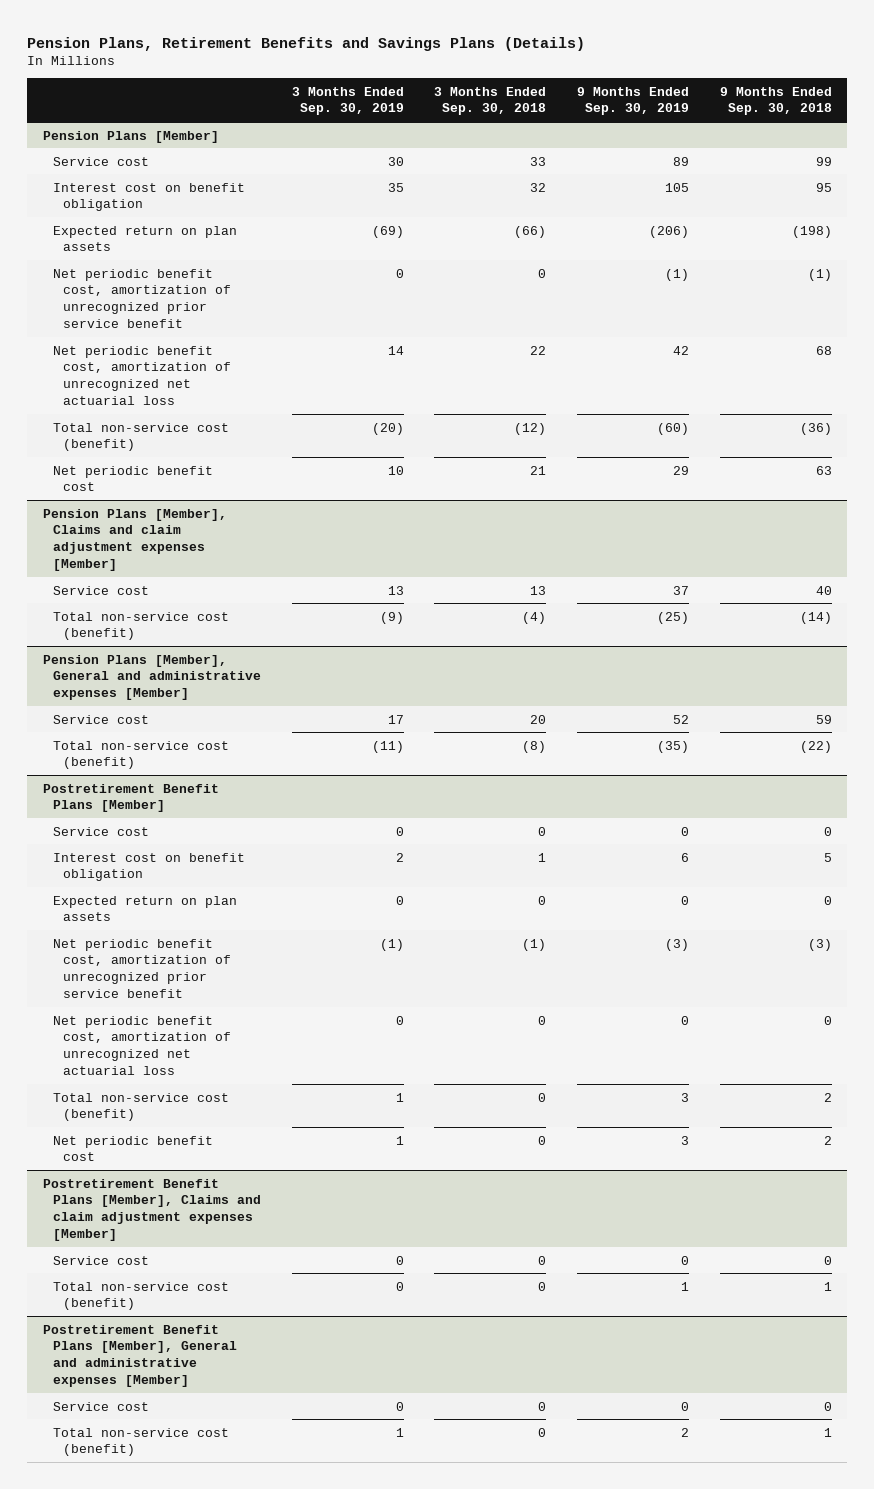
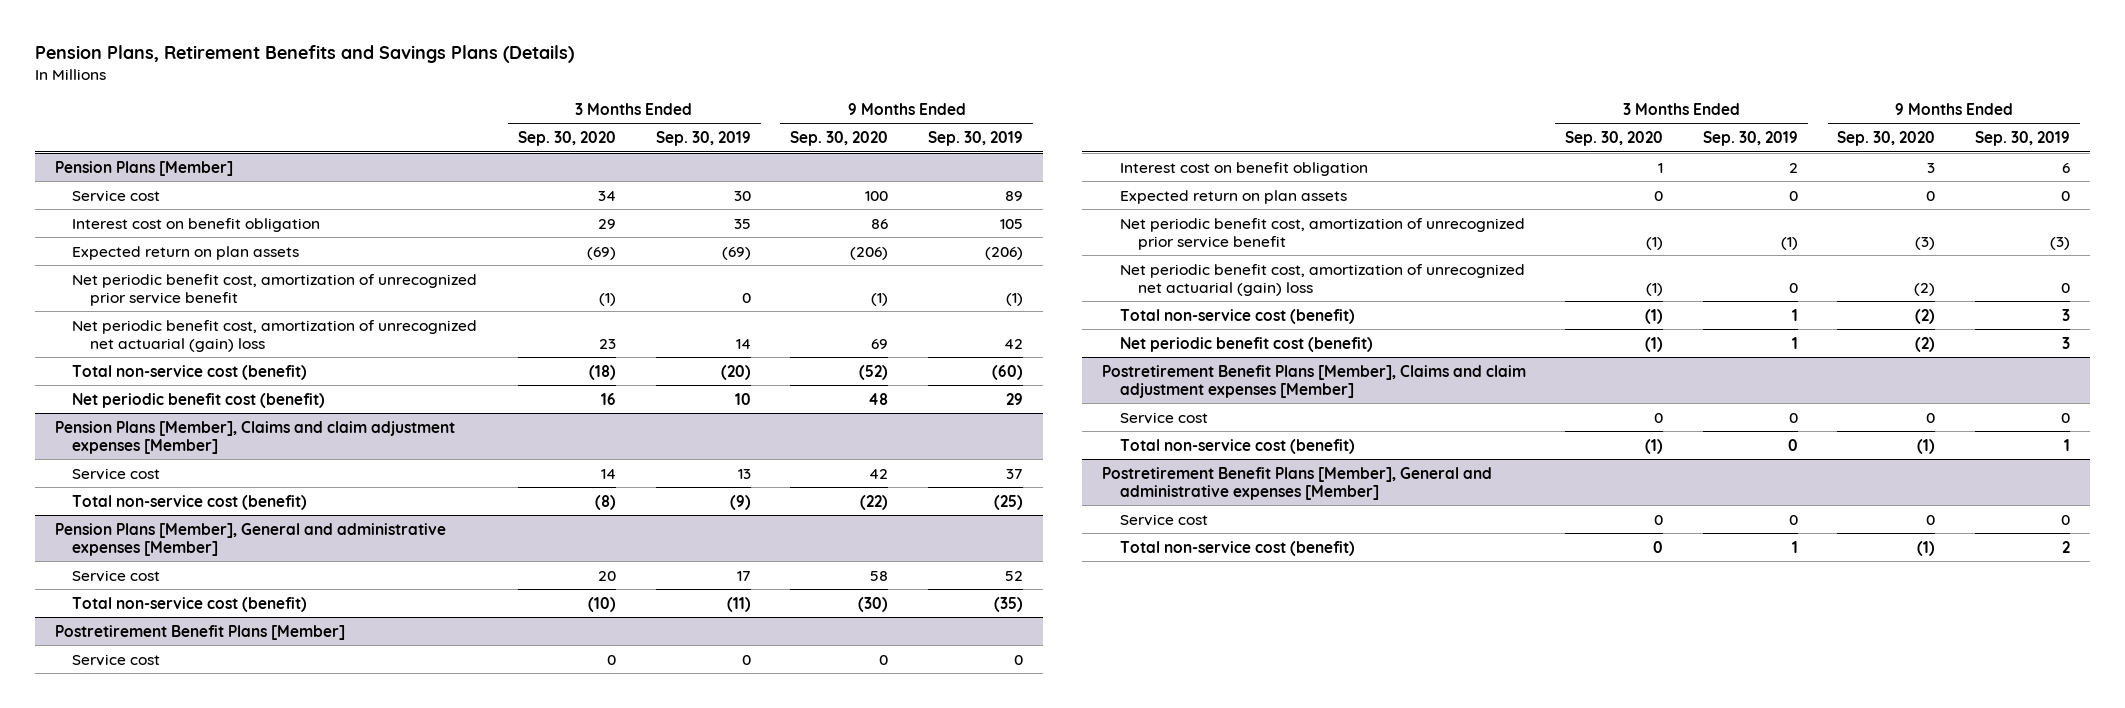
[434,86,547,116] 3 Months Ended Sep. 30, 2018 -> none
[719,86,832,116] 9 Months Ended Sep. 30, 2018 -> none
none -> [518,131,617,147] Sep. 30, 2020
none -> [790,131,889,147] Sep. 30, 2020
[52,345,231,405] Net periodic benefit cost, amortization of unrecognized net actuarial loss -> [72,319,478,352] Net periodic benefit cost, amortization of unrecognized net actuarial (gain) loss
[52,465,213,492] Net periodic benefit cost -> [72,392,326,408] Net periodic benefit cost (benefit)
[52,1015,231,1075] Net periodic benefit cost, amortization of unrecognized net actuarial loss -> [1119,263,1525,296] Net periodic benefit cost, amortization of unrecognized net actuarial (gain) loss
[52,1135,213,1162] Net periodic benefit cost -> [1119,336,1373,352] Net periodic benefit cost (benefit)

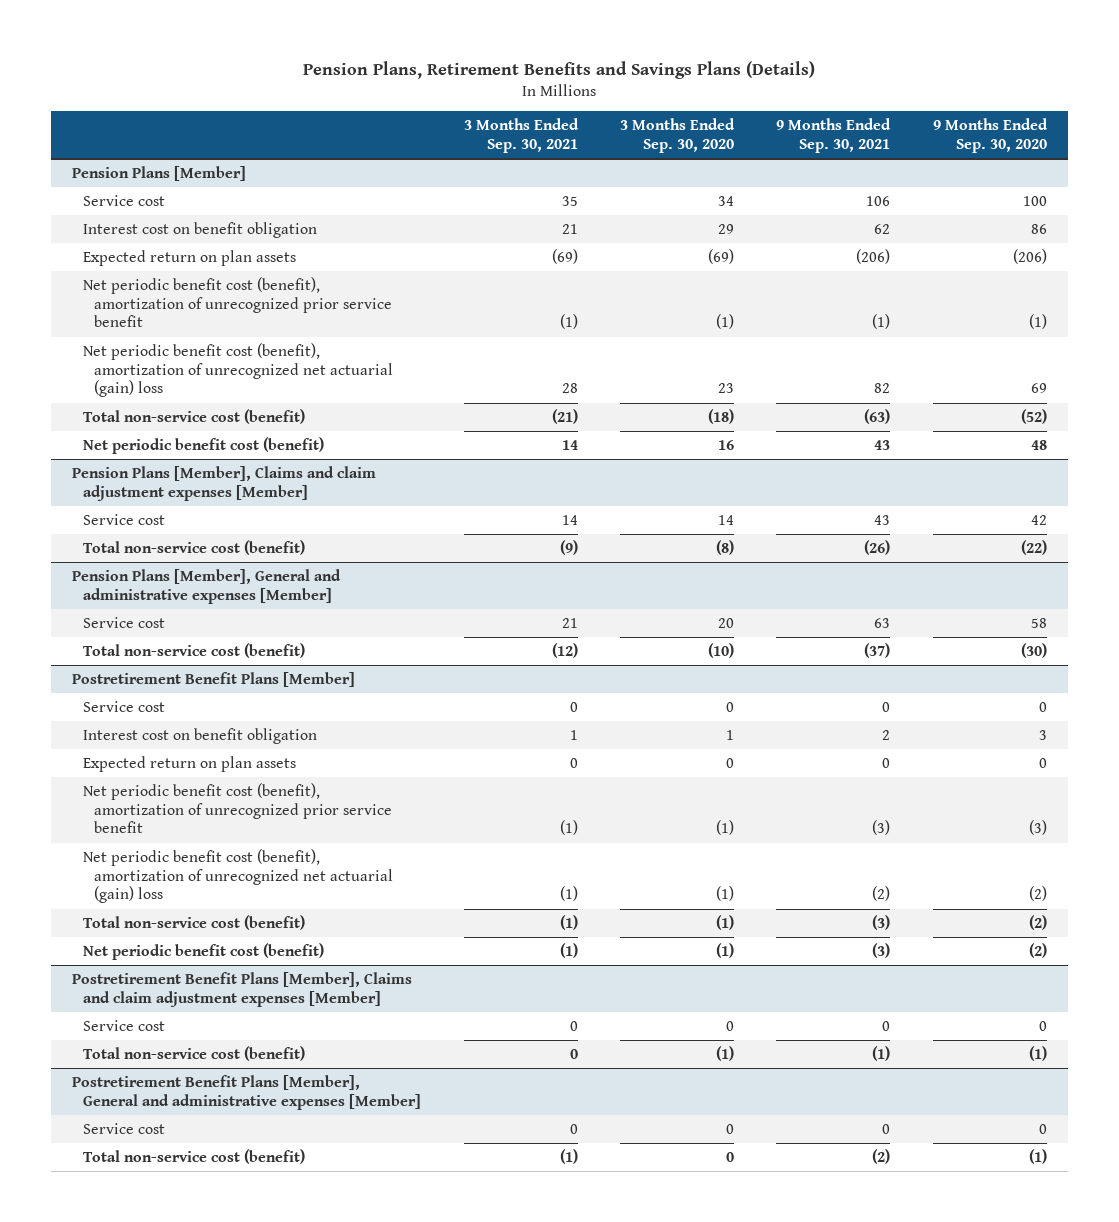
[655,131,751,147] Sep. 30, 2019 -> none
[927,131,1023,147] Sep. 30, 2019 -> none
none -> [463,117,579,153] 3 Months Ended Sep. 30, 2021
none -> [776,117,892,153] 9 Months Ended Sep. 30, 2021
[72,273,478,306] Net periodic benefit cost, amortization of unrecognized prior service benefit -> [83,276,393,328] Net periodic benefit cost (benefit), amortization of unrecognized prior service benefit
[72,319,478,352] Net periodic benefit cost, amortization of unrecognized net actuarial (gain) loss -> [83,342,394,398] Net periodic benefit cost (benefit), amortization of unrecognized net actuarial (gain) loss
[1119,217,1525,250] Net periodic benefit cost, amortization of unrecognized prior service benefit -> [83,782,393,834] Net periodic benefit cost (benefit), amortization of unrecognized prior service benefit
[1119,263,1525,296] Net periodic benefit cost, amortization of unrecognized net actuarial (gain) loss -> [83,848,394,904] Net periodic benefit cost (benefit), amortization of unrecognized net actuarial (gain) loss

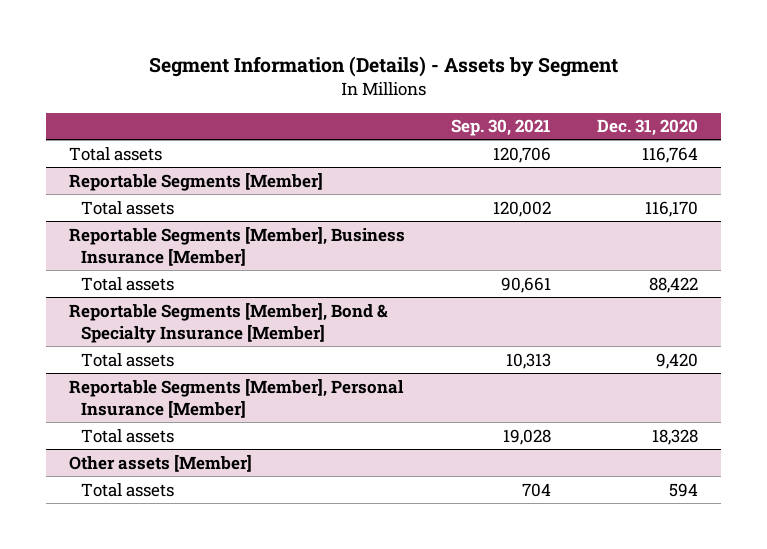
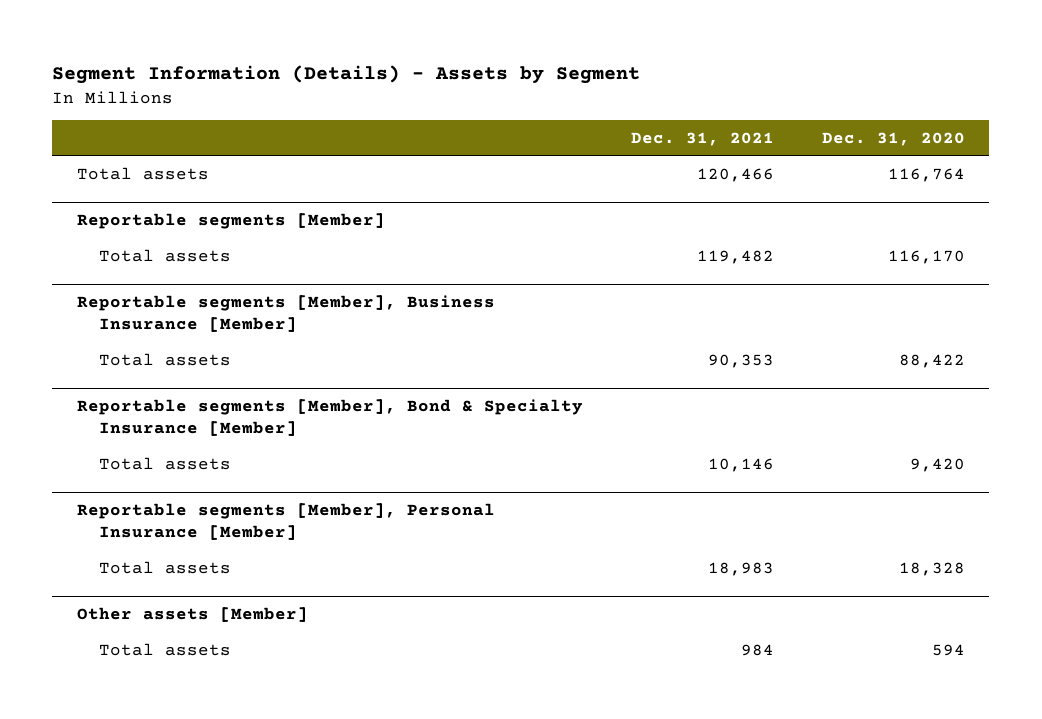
[451,119,552,137] Sep. 30, 2021 -> none
none -> [630,131,774,146] Dec. 31, 2021
[68,171,323,191] Reportable Segments [Member] -> [76,212,385,229] Reportable segments [Member]
[68,225,405,266] Reportable Segments [Member], Business Insurance [Member] -> [76,294,495,333] Reportable segments [Member], Business Insurance [Member]
[68,301,388,343] Reportable Segments [Member], Bond & Specialty Insurance [Member] -> [76,398,583,437] Reportable segments [Member], Bond & Specialty Insurance [Member]
[68,377,404,418] Reportable Segments [Member], Personal Insurance [Member] -> [76,502,495,541] Reportable segments [Member], Personal Insurance [Member]

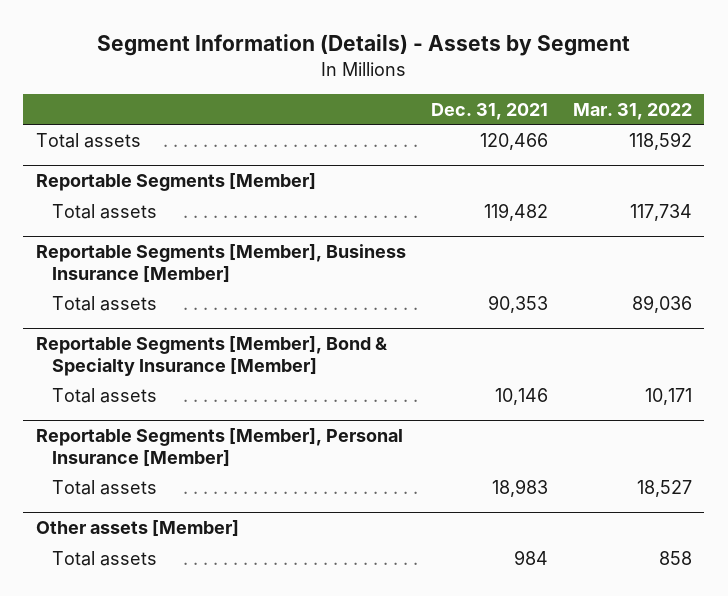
[821,131,965,146] Dec. 31, 2020 -> none
none -> [572,102,692,120] Mar. 31, 2022
[76,212,385,229] Reportable segments [Member] -> [35,173,316,192] Reportable Segments [Member]
[76,294,495,333] Reportable segments [Member], Business Insurance [Member] -> [35,244,406,283] Reportable Segments [Member], Business Insurance [Member]
[76,398,583,437] Reportable segments [Member], Bond & Specialty Insurance [Member] -> [35,336,387,376] Reportable Segments [Member], Bond & Specialty Insurance [Member]
[76,502,495,541] Reportable segments [Member], Personal Insurance [Member] -> [35,428,403,467] Reportable Segments [Member], Personal Insurance [Member]

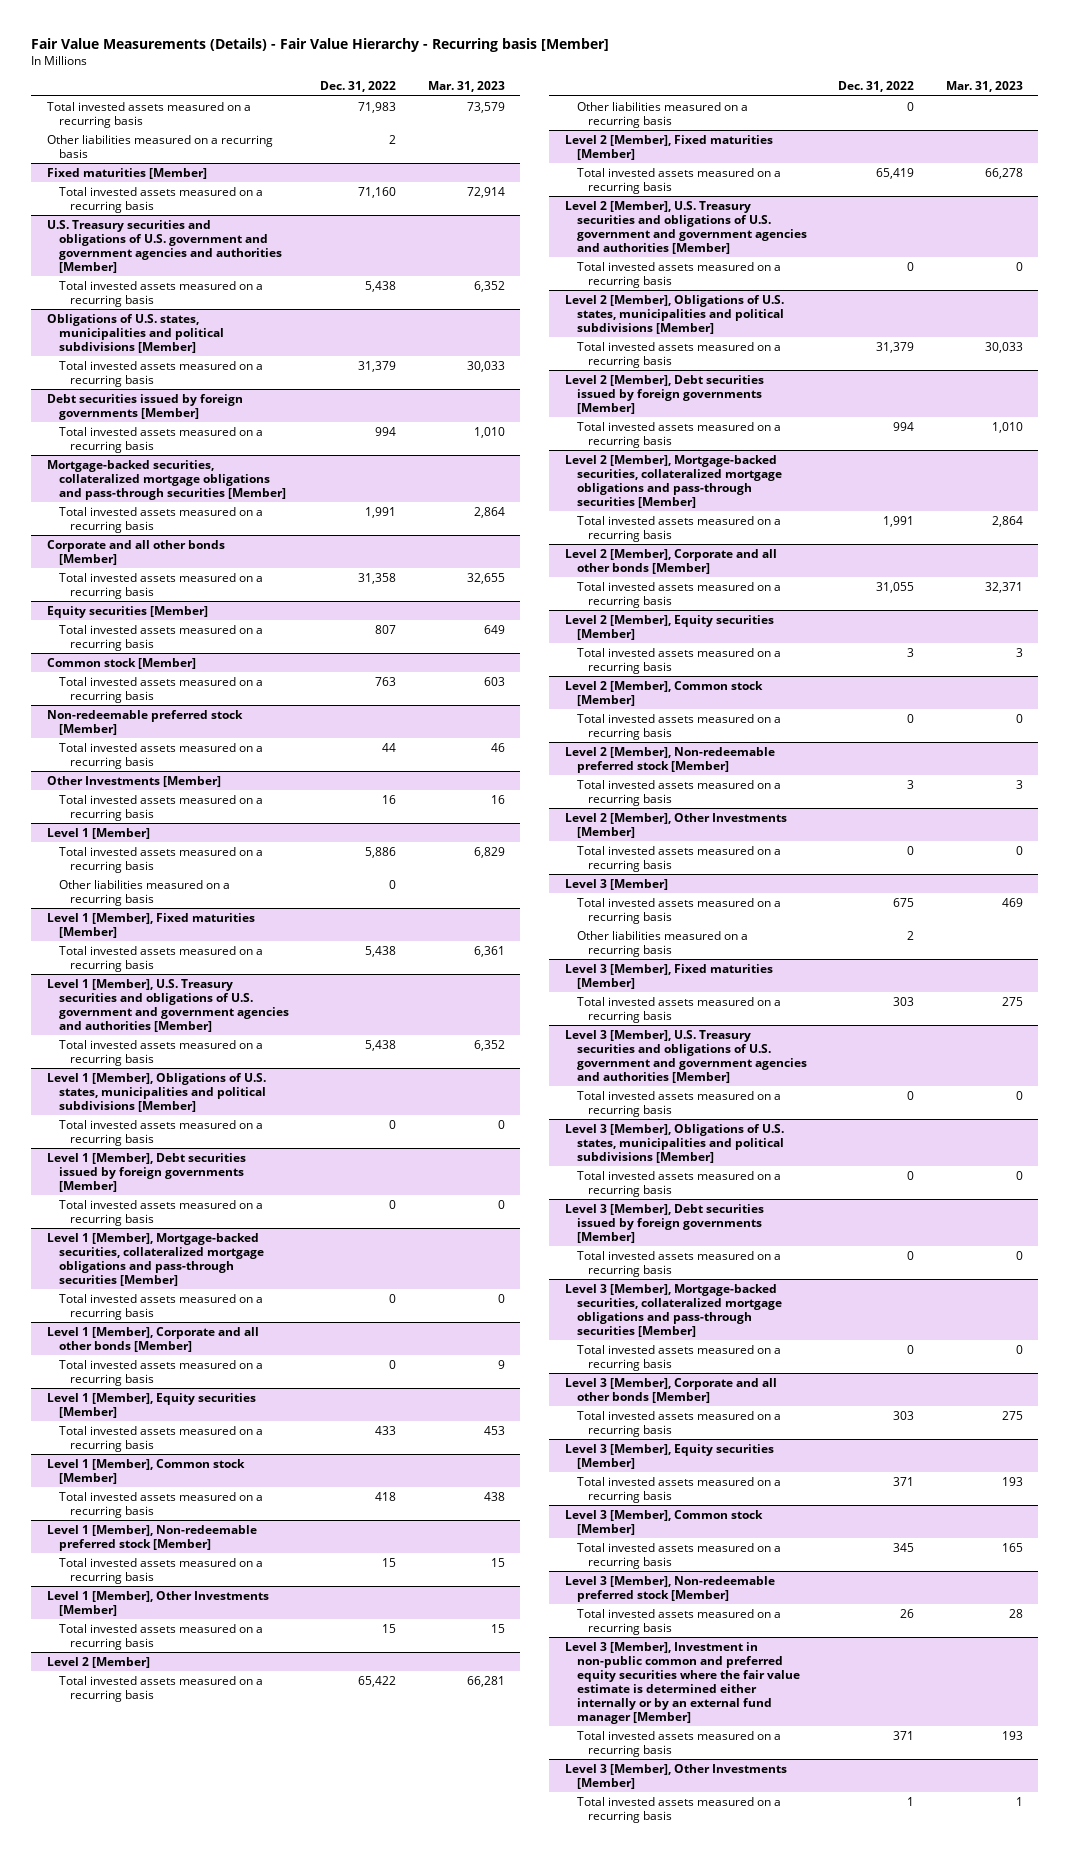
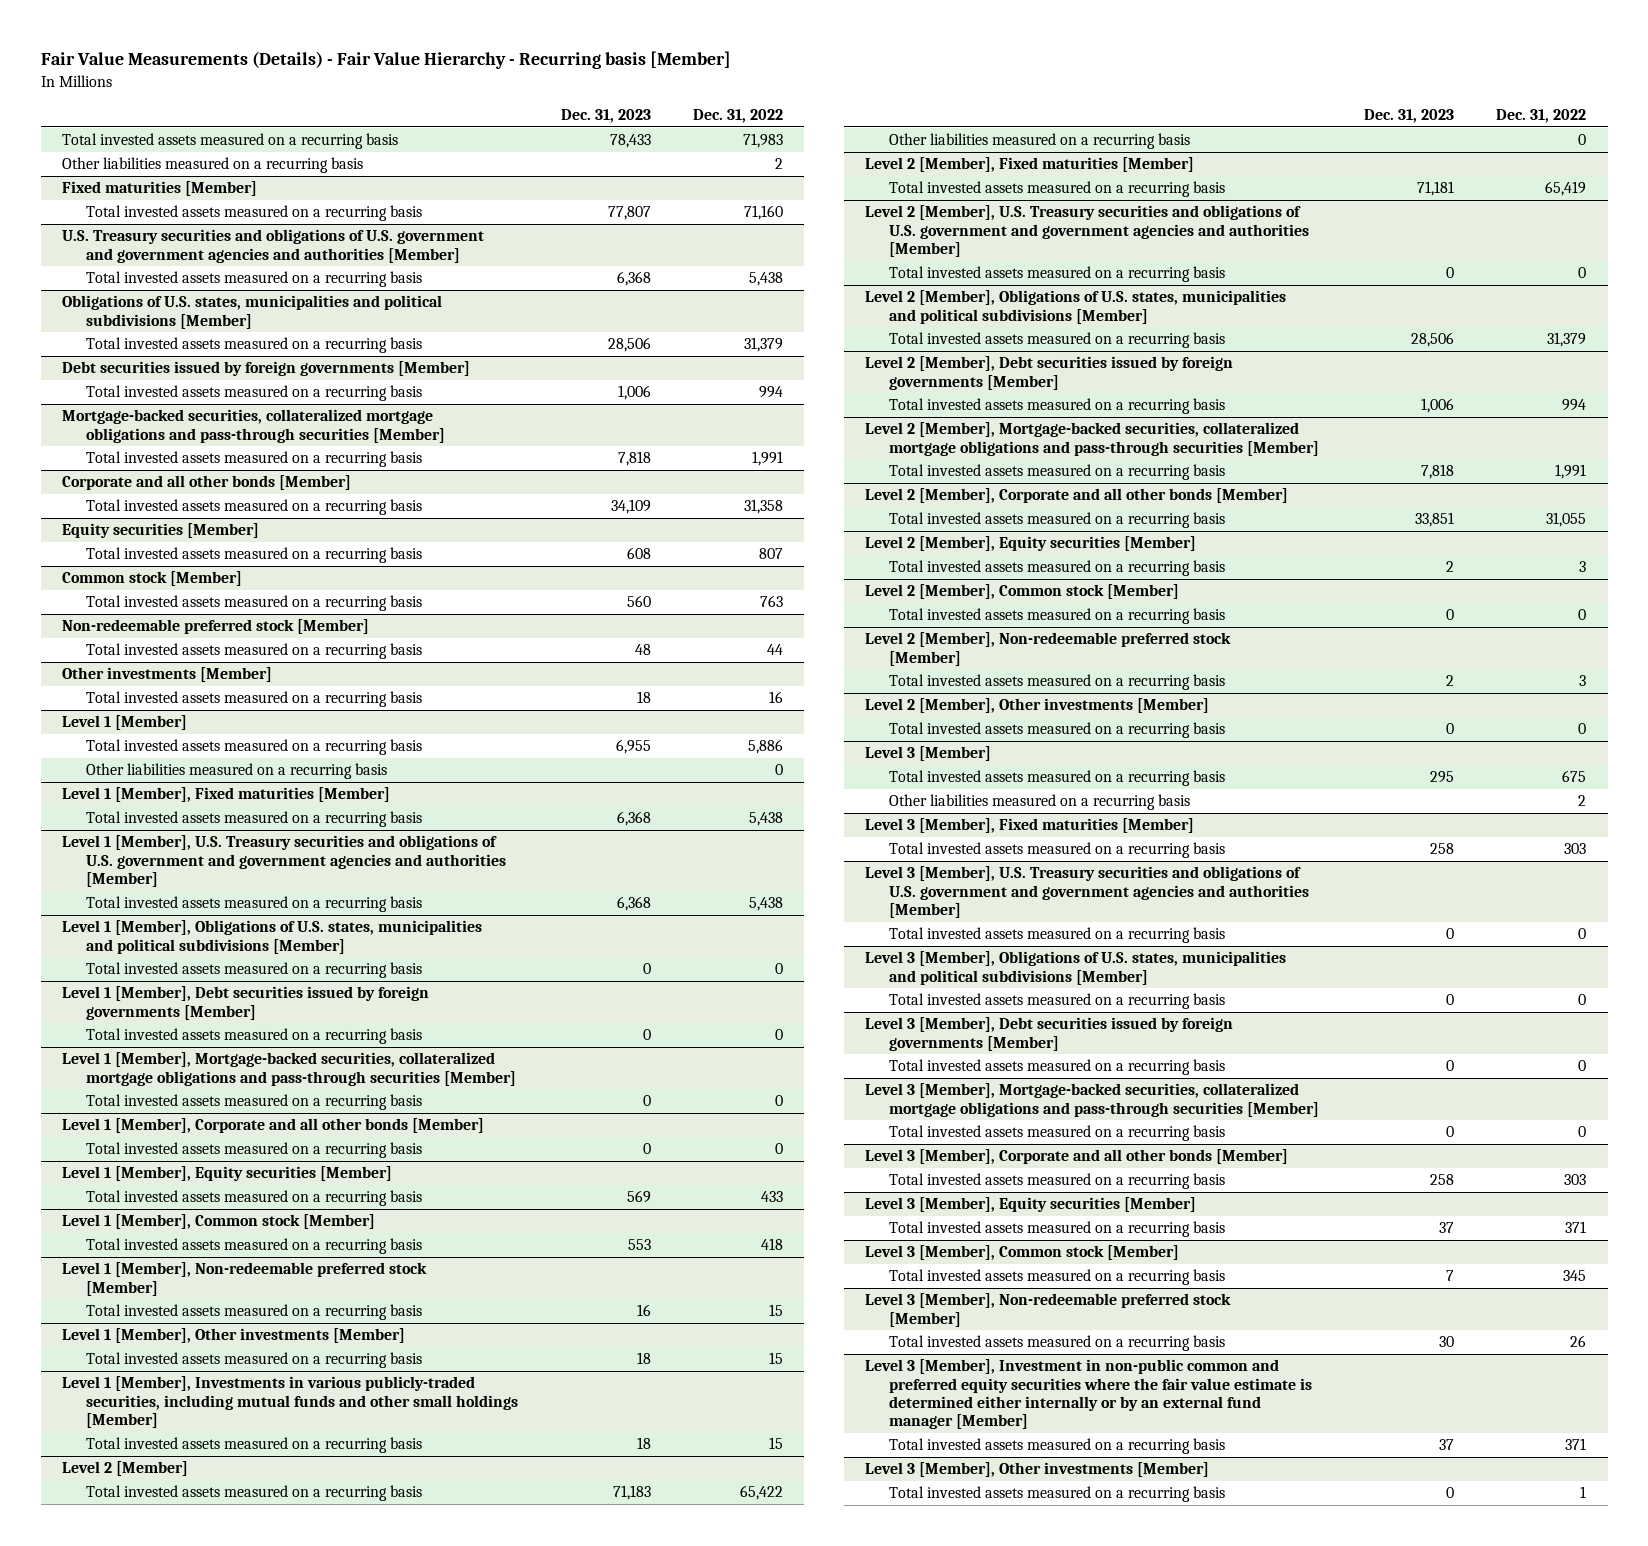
[427,81,505,93] Mar. 31, 2023 -> none
none -> [560,108,651,123] Dec. 31, 2023
[46,775,221,787] Other Investments [Member] -> [62,667,273,683] Other investments [Member]
[46,1590,269,1616] Level 1 [Member], Other Investments [Member] -> [62,1328,406,1344] Level 1 [Member], Other investments [Member]
none -> [62,1376,518,1428] Level 1 [Member], Investments in various publicly-traded securities, including mutual funds and other small holdings [Member]
none -> [85,1437,422,1454] Total invested assets measured on a recurring basis
[565,812,788,838] Level 2 [Member], Other Investments [Member] -> [865,698,1210,714] Level 2 [Member], Other investments [Member]
[565,1763,788,1789] Level 3 [Member], Other Investments [Member] -> [865,1462,1210,1478] Level 3 [Member], Other investments [Member]

